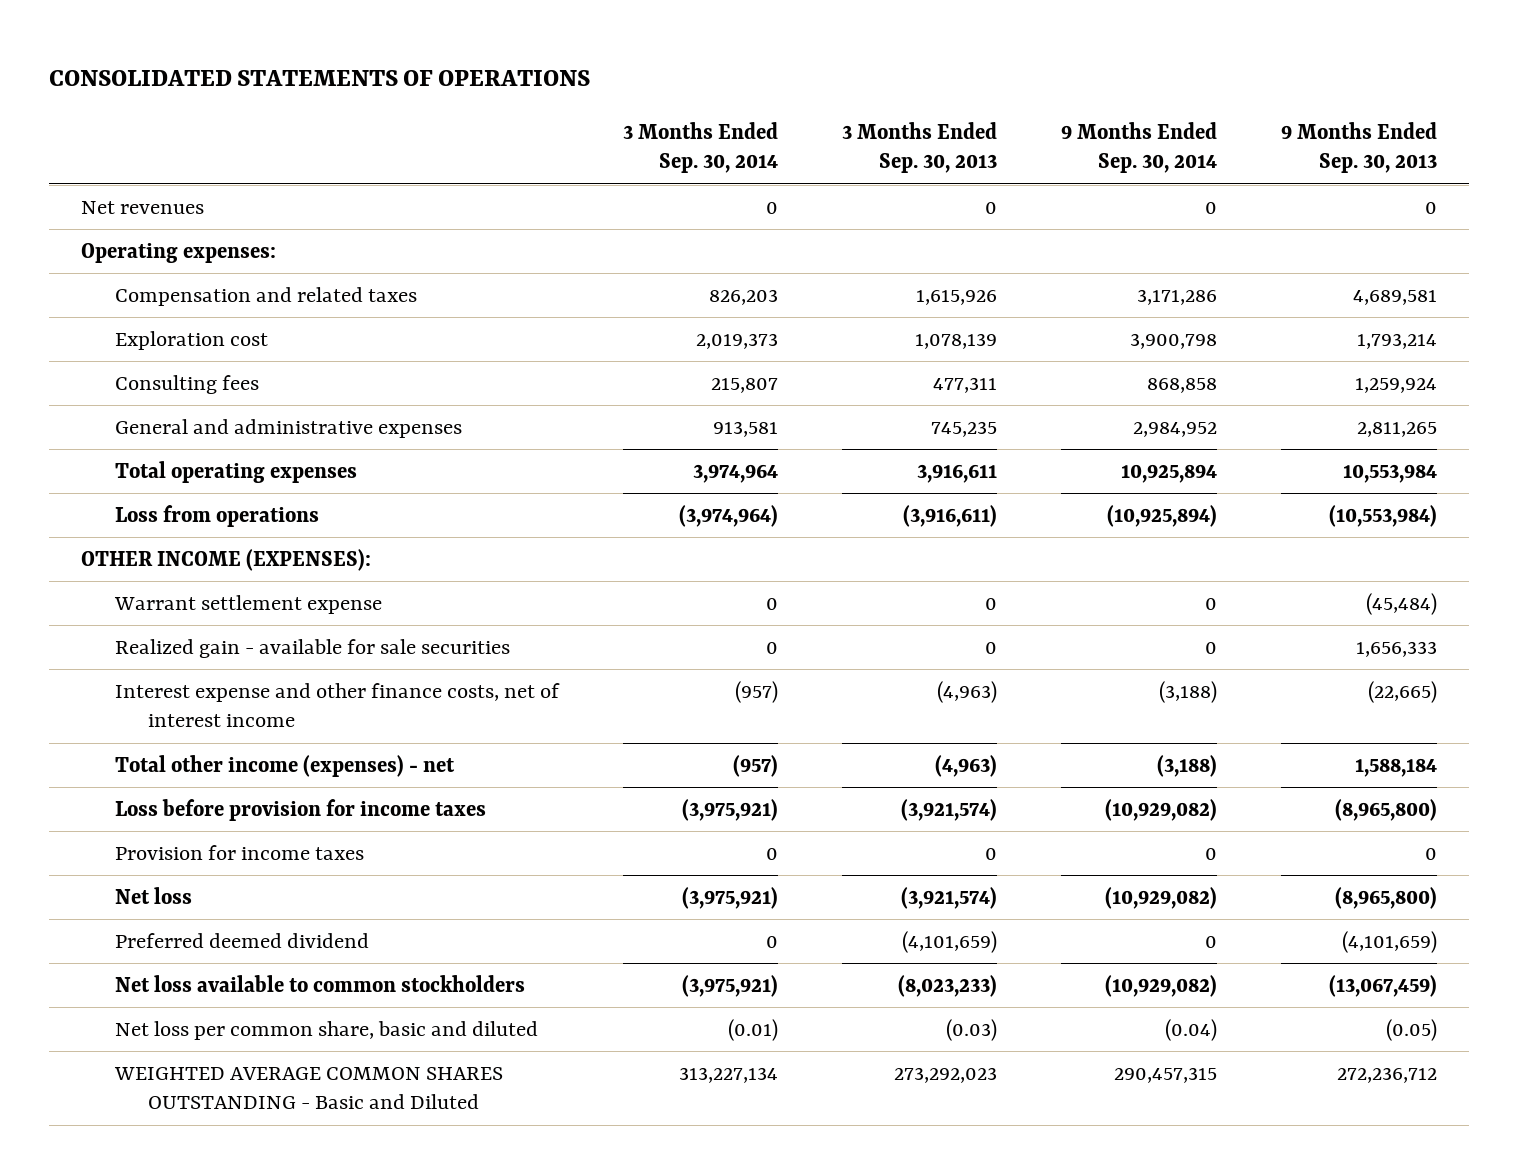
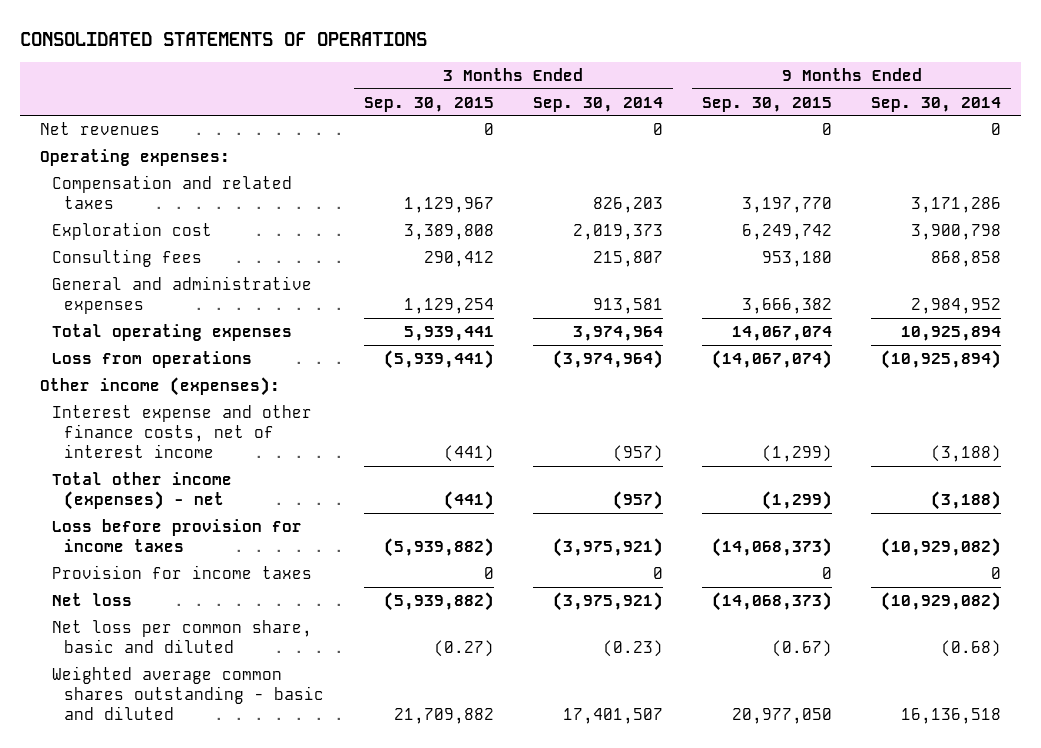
[841,121,997,174] 3 Months Ended Sep. 30, 2013 -> none
[1280,121,1437,174] 9 Months Ended Sep. 30, 2013 -> none
none -> [363,96,494,112] Sep. 30, 2015
none -> [702,96,833,112] Sep. 30, 2015
[113,594,382,614] Warrant settlement expense -> none
[114,638,510,658] Realized gain - available for sale securities -> none
[80,548,371,571] OTHER INCOME (EXPENSES): -> [40,377,281,397] Other income (expenses):
[114,932,369,948] Preferred deemed dividend -> none
[114,974,525,992] Net loss available to common stockholders -> none
[727,1018,778,1041] (0.01) -> [602,640,663,658] (0.23)
[1164,1018,1217,1041] (0.04) -> [941,640,1002,658] (0.68)
[113,1066,503,1110] WEIGHTED AVERAGE COMMON SHARES OUTSTANDING - Basic and Diluted -> [52,666,325,721] Weighted average common shares outstanding - basic and diluted
[678,1066,778,1083] 313,227,134 -> [562,708,663,725] 17,401,507
[1113,1066,1217,1083] 290,457,315 -> [901,708,1002,725] 16,136,518

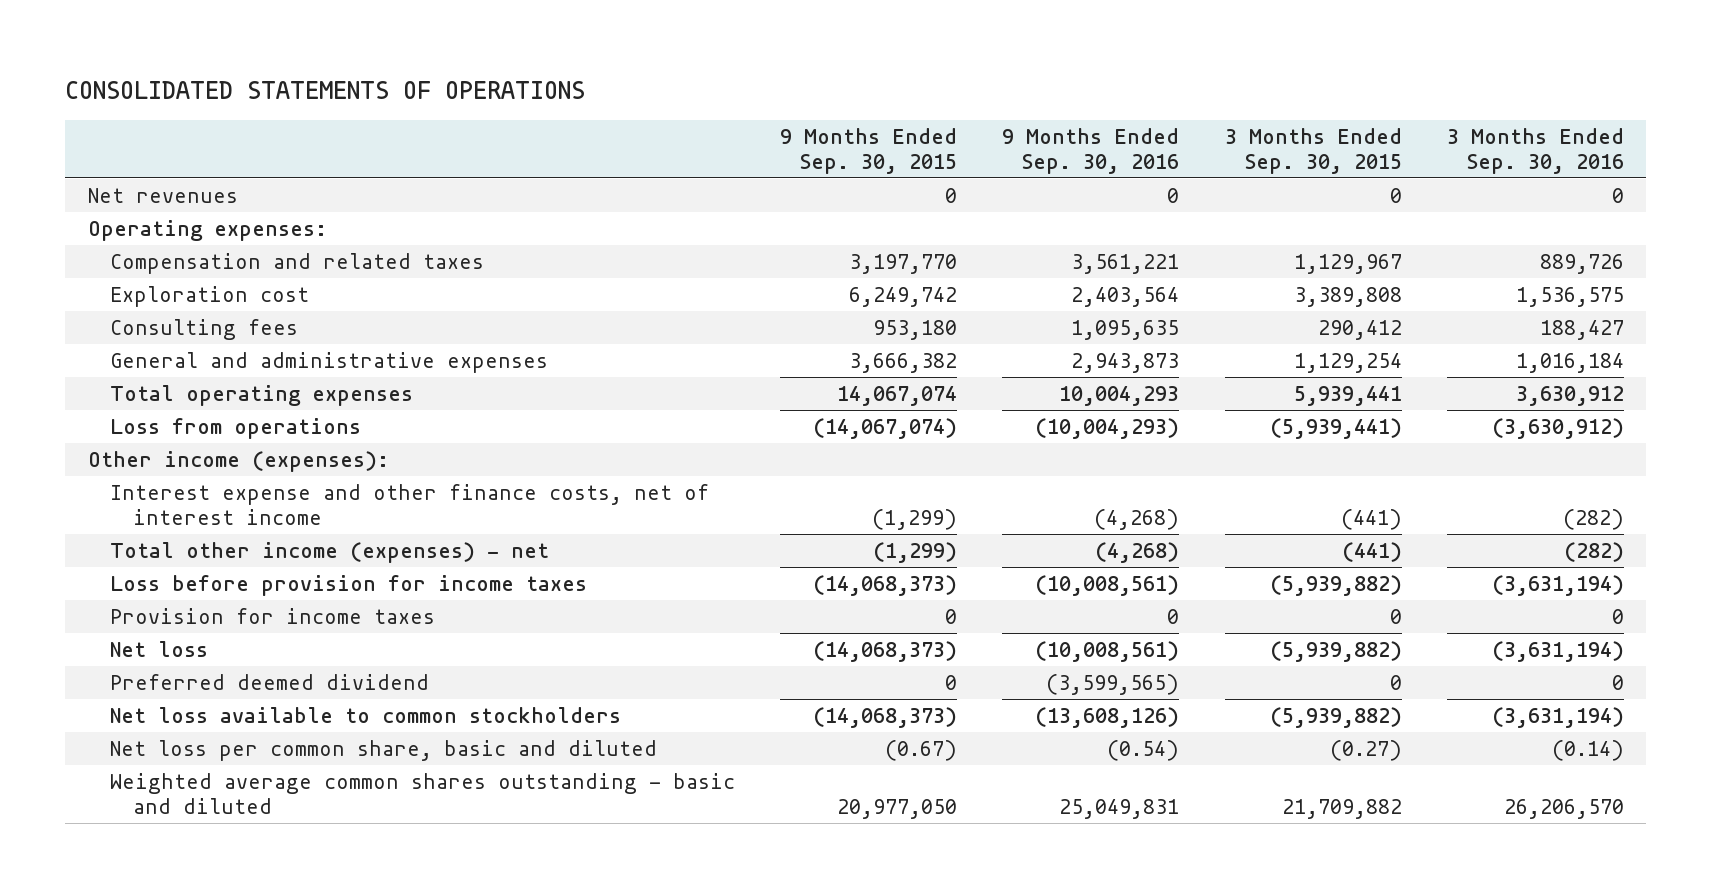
[532,96,663,112] Sep. 30, 2014 -> none
[871,96,1002,112] Sep. 30, 2014 -> none
none -> [1002,127,1180,174] 9 Months Ended Sep. 30, 2016
none -> [1446,127,1624,174] 3 Months Ended Sep. 30, 2016
none -> [110,673,430,690] Preferred deemed dividend
none -> [110,706,622,723] Net loss available to common stockholders

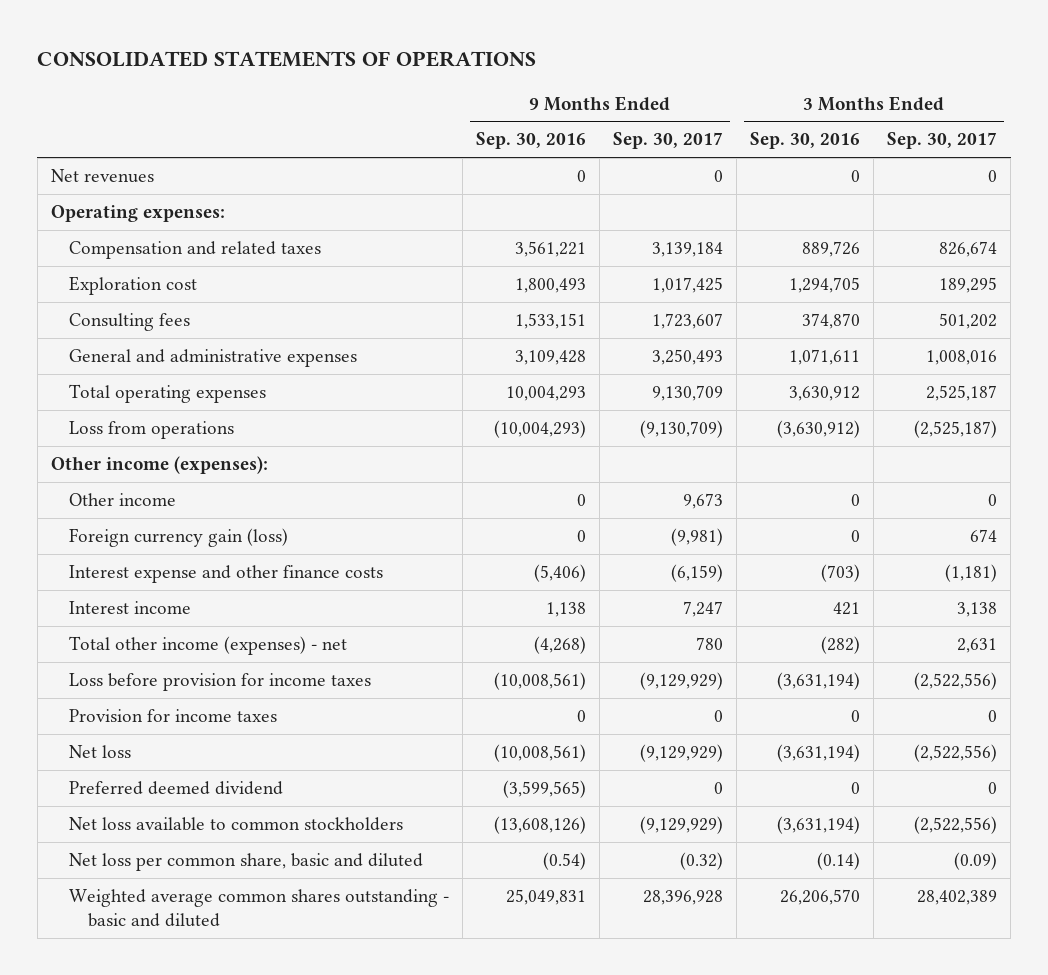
[780,127,958,174] 9 Months Ended Sep. 30, 2015 -> none
[1224,127,1402,174] 3 Months Ended Sep. 30, 2015 -> none
none -> [613,132,724,150] Sep. 30, 2017
none -> [887,132,998,150] Sep. 30, 2017
[1071,286,1180,307] 2,403,564 -> [515,278,587,294] 1,800,493
[1515,286,1624,307] 1,536,575 -> [789,277,861,294] 1,294,705
[1071,319,1180,340] 1,095,635 -> [515,313,587,330] 1,533,151
[1539,319,1624,340] 188,427 -> [802,313,861,330] 374,870
[1071,352,1180,373] 2,943,873 -> [515,350,587,366] 3,109,428
[1515,352,1624,373] 1,016,184 -> [789,349,861,366] 1,071,611
none -> [69,493,177,507] Other income
none -> [69,528,289,548] Foreign currency gain (loss)
[110,483,710,525] Interest expense and other finance costs, net of interest income -> [69,565,384,584] Interest expense and other finance costs
[1094,508,1180,530] (4,268) -> [534,564,587,583] (5,406)
[1562,508,1624,530] (282) -> [821,564,861,583] (703)
none -> [69,601,192,615] Interest income

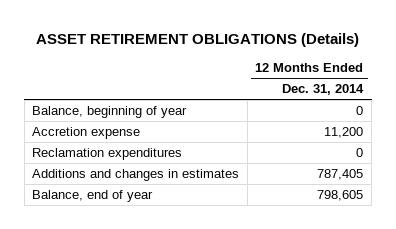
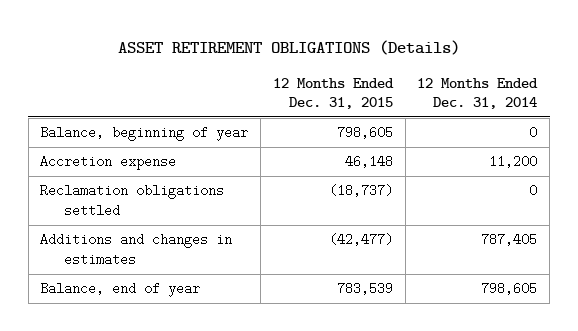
none -> [272,77,394,110] 12 Months Ended Dec. 31, 2015
[32,147,183,160] Reclamation expenditures -> none
none -> [40,184,225,217] Reclamation obligations settled

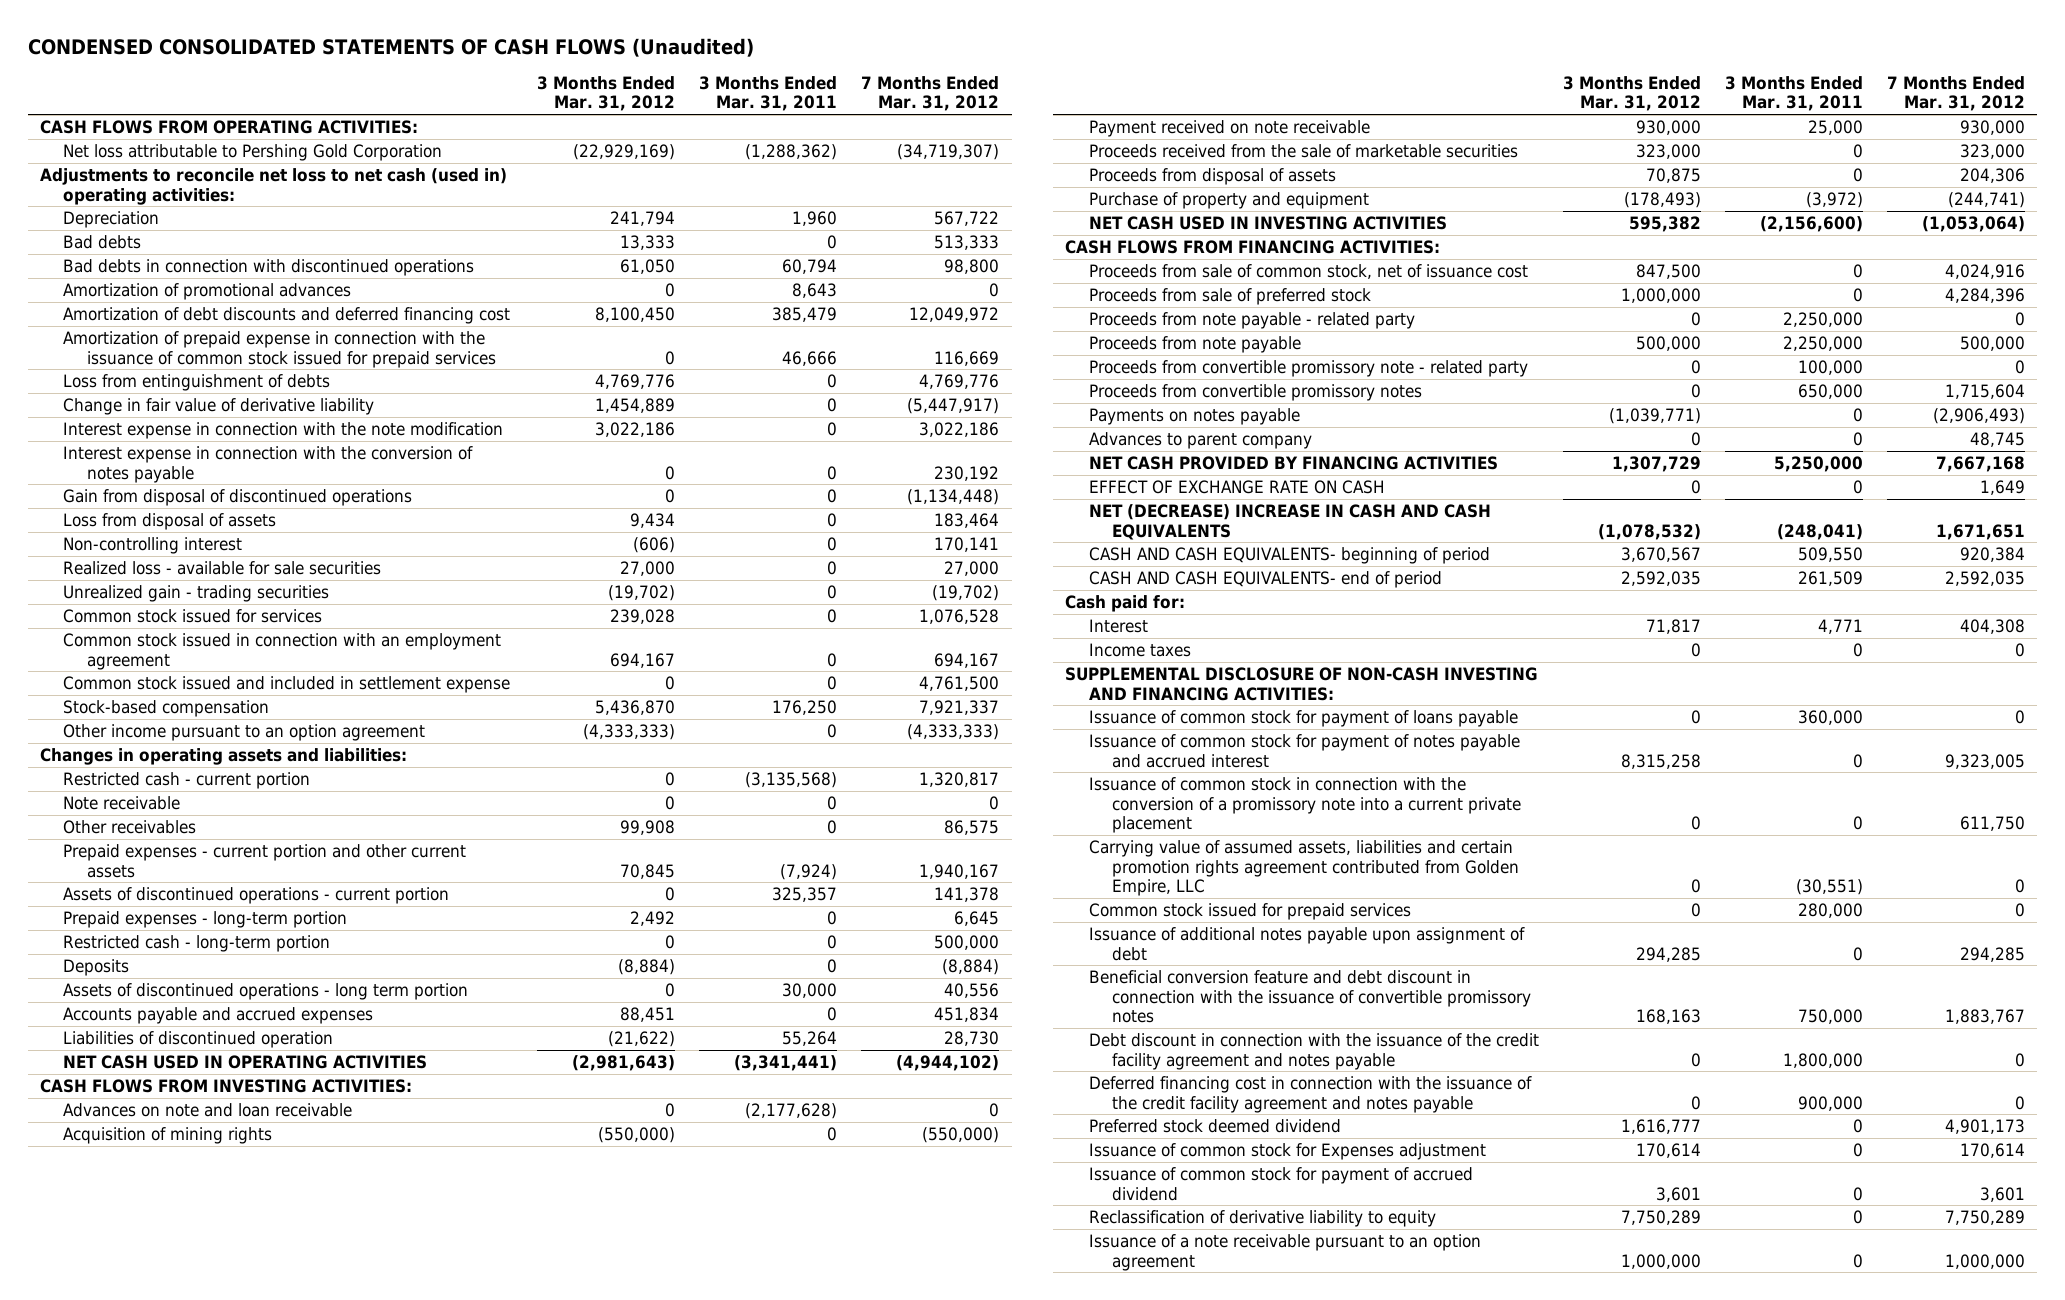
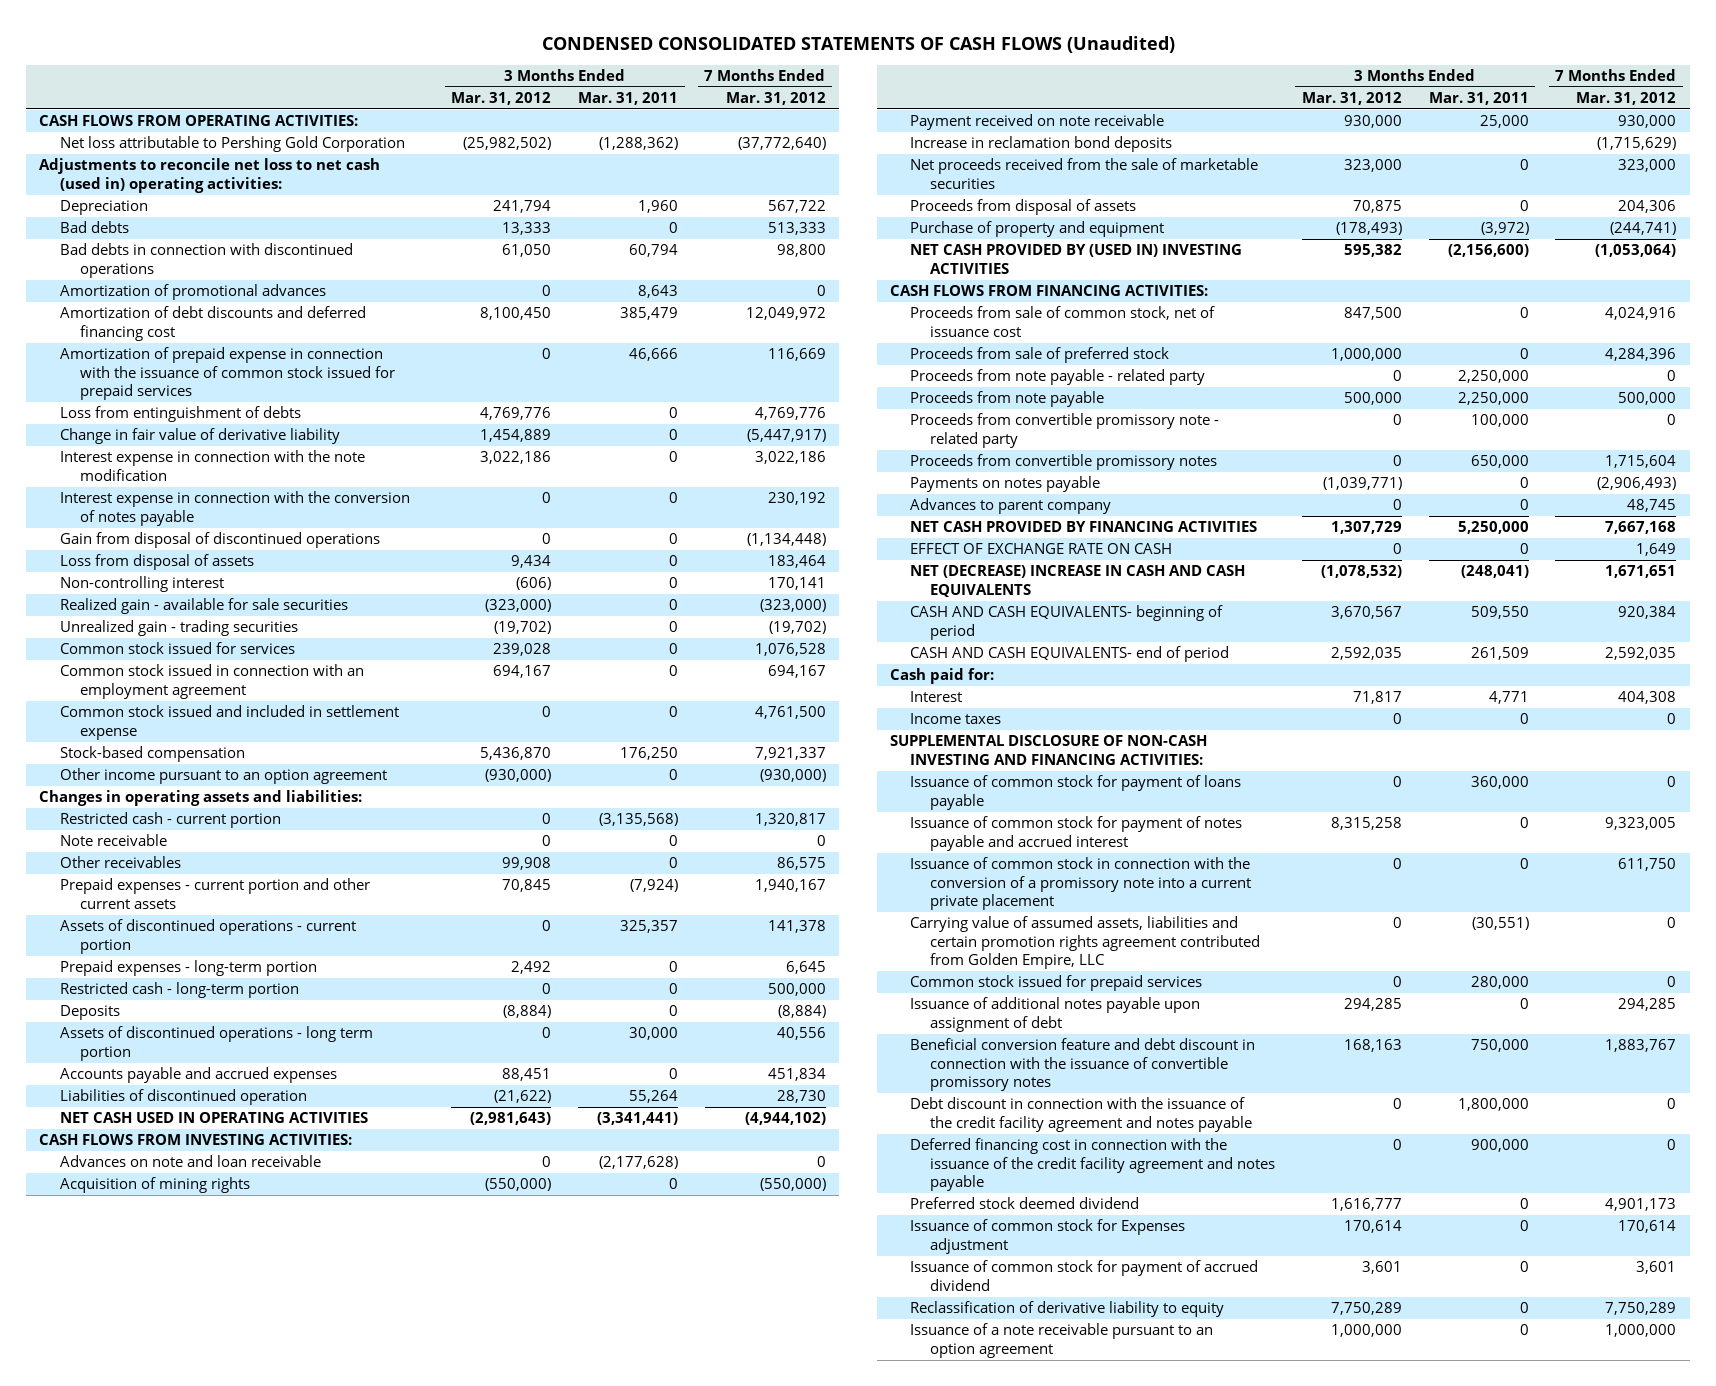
[573,144,676,161] (22,929,169) -> [463,137,552,151] (25,982,502)
[897,144,1000,161] (34,719,307) -> [737,137,826,151] (37,772,640)
[63,561,382,576] Realized loss - available for sale securities -> [59,598,348,615] Realized gain - available for sale securities
[620,561,676,577] 27,000 -> [485,599,552,613] (323,000)
[944,561,1000,577] 27,000 -> [759,599,826,613] (323,000)
[583,724,676,741] (4,333,333) -> [485,769,552,783] (930,000)
[907,724,1000,741] (4,333,333) -> [759,769,826,783] (930,000)
none -> [910,136,1173,153] Increase in reclamation bond deposits
[1088,144,1518,159] Proceeds received from the sale of marketable securities -> [910,158,1259,189] Net proceeds received from the sale of marketable securities
[1088,216,1447,231] NET CASH USED IN INVESTING ACTIVITIES -> [910,244,1243,274] NET CASH PROVIDED BY (USED IN) INVESTING ACTIVITIES

